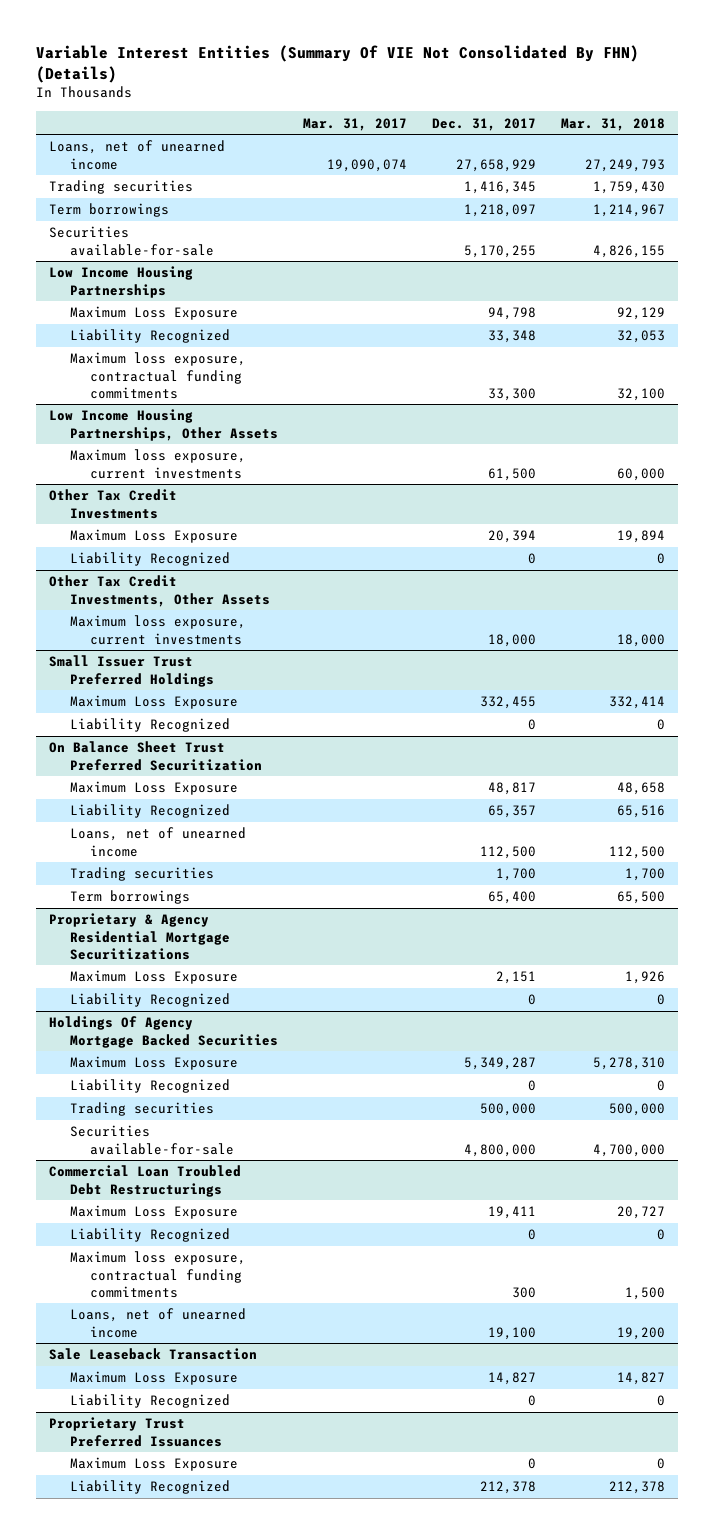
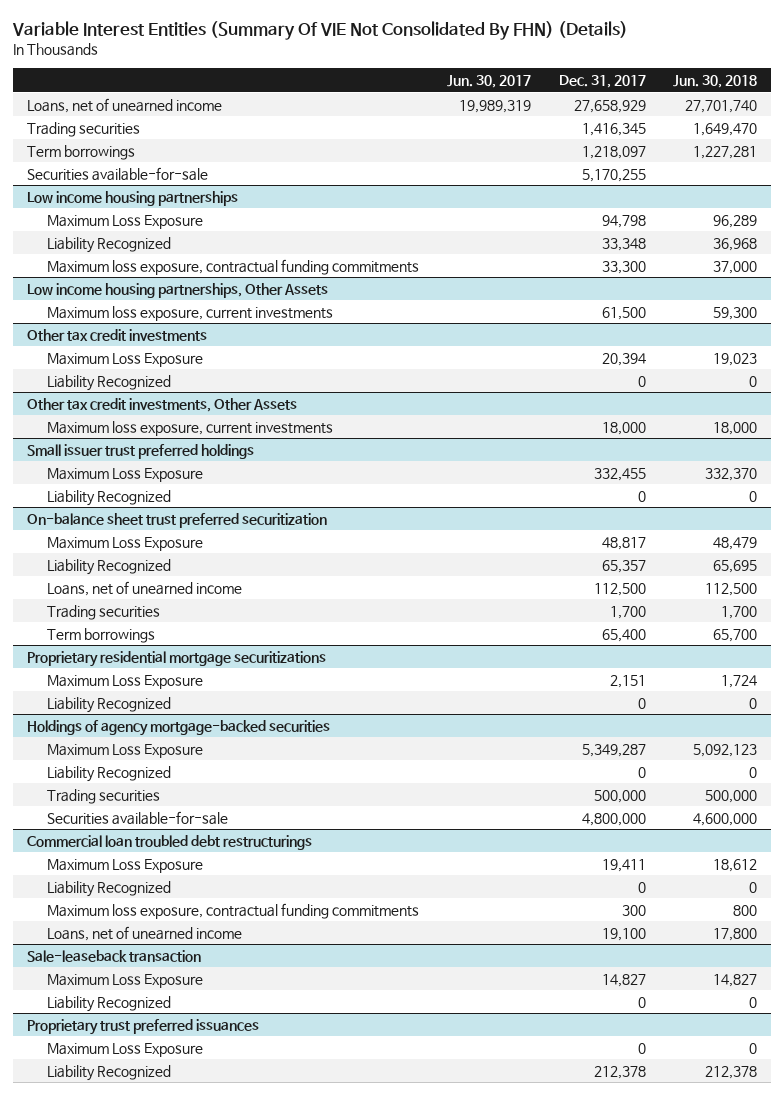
[302,117,407,131] Mar. 31, 2017 -> none
[561,117,666,131] Mar. 31, 2018 -> none
none -> [446,75,531,89] Jun. 30, 2017
none -> [673,75,758,89] Jun. 30, 2018
[49,266,194,298] Low Income Housing Partnerships -> [26,190,238,206] Low income housing partnerships
[49,409,278,441] Low Income Housing Partnerships, Other Assets -> [26,282,328,298] Low income housing partnerships, Other Assets
[49,489,178,519] Other Tax Credit Investments -> [26,328,207,341] Other tax credit investments
[49,575,270,607] Other Tax Credit Investments, Other Assets -> [26,397,297,412] Other tax credit investments, Other Assets
[49,655,214,687] Small Issuer Trust Preferred Holdings -> [26,443,254,459] Small issuer trust preferred holdings
[49,741,262,771] On Balance Sheet Trust Preferred Securitization -> [26,512,327,528] On-balance sheet trust preferred securitization
[49,913,230,960] Proprietary & Agency Residential Mortgage Securitizations -> [26,650,326,667] Proprietary residential mortgage securitizations
[49,1016,278,1048] Holdings Of Agency Mortgage Backed Securities -> [26,719,330,736] Holdings of agency mortgage-backed securities
[49,1165,242,1197] Commercial Loan Troubled Debt Restructurings -> [26,834,312,850] Commercial loan troubled debt restructurings
[49,1348,258,1361] Sale Leaseback Transaction -> [26,949,201,962] Sale-leaseback transaction
[49,1417,222,1447] Proprietary Trust Preferred Issuances -> [26,1018,259,1035] Proprietary trust preferred issuances

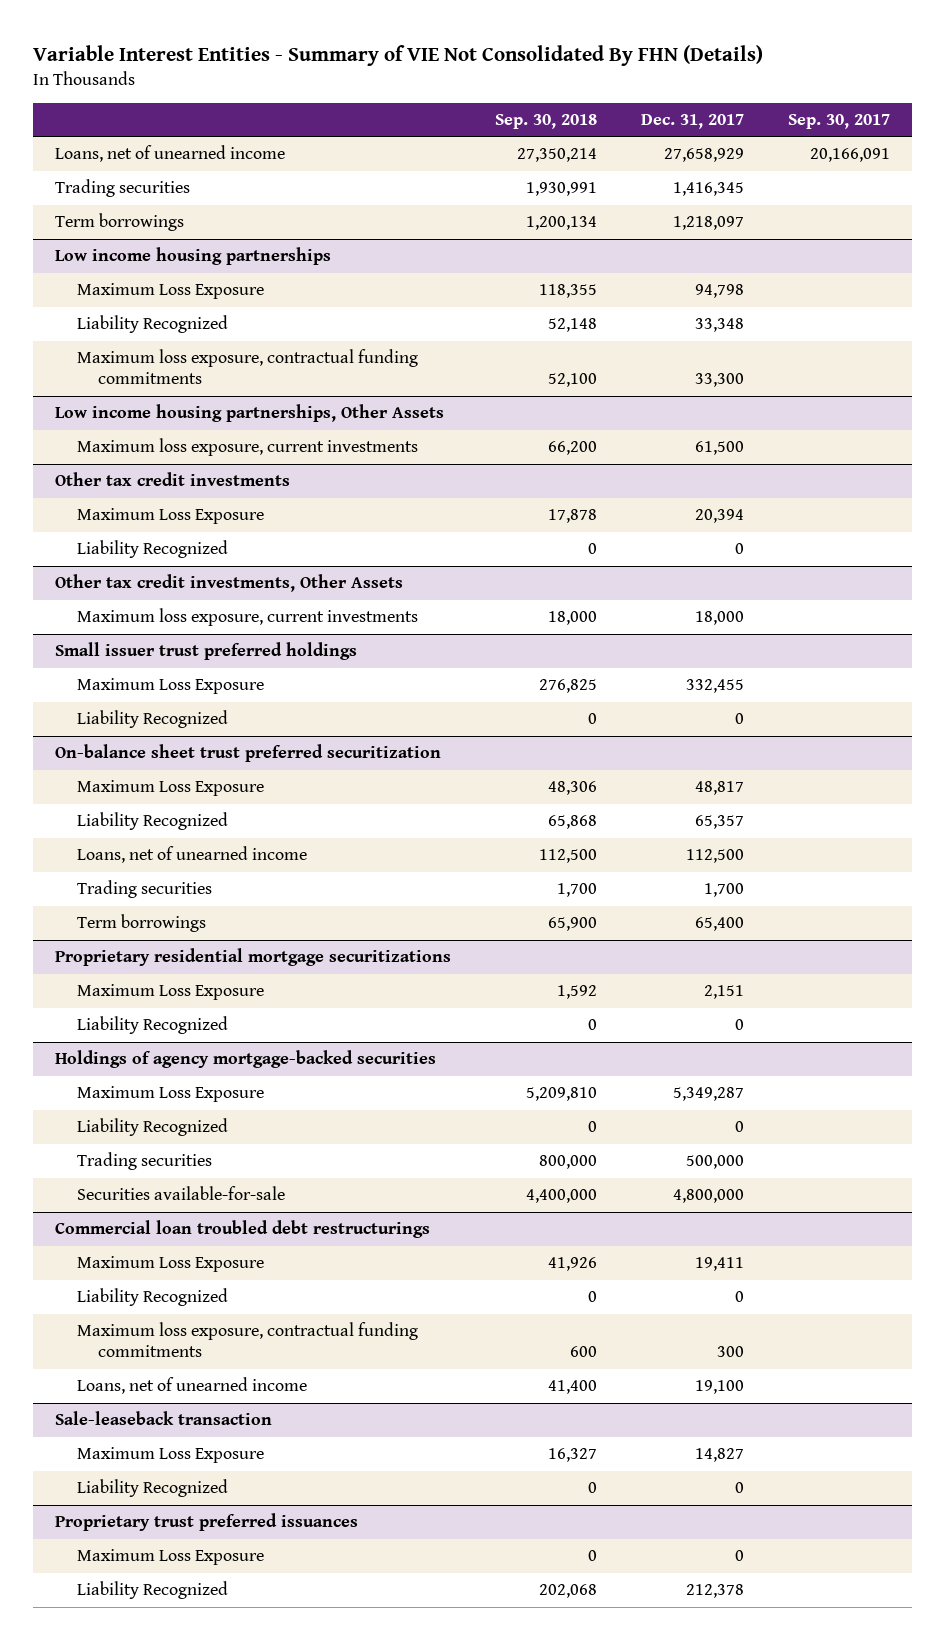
[11,20,628,40] Variable Interest Entities (Summary Of VIE Not Consolidated By FHN) (Details) -> [33,44,764,66] Variable Interest Entities - Summary of VIE Not Consolidated By FHN (Details)
[446,75,531,89] Jun. 30, 2017 -> none
[673,75,758,89] Jun. 30, 2018 -> none
none -> [495,114,598,130] Sep. 30, 2018
none -> [788,114,891,130] Sep. 30, 2017
[26,166,208,181] Securities available-for-sale -> none

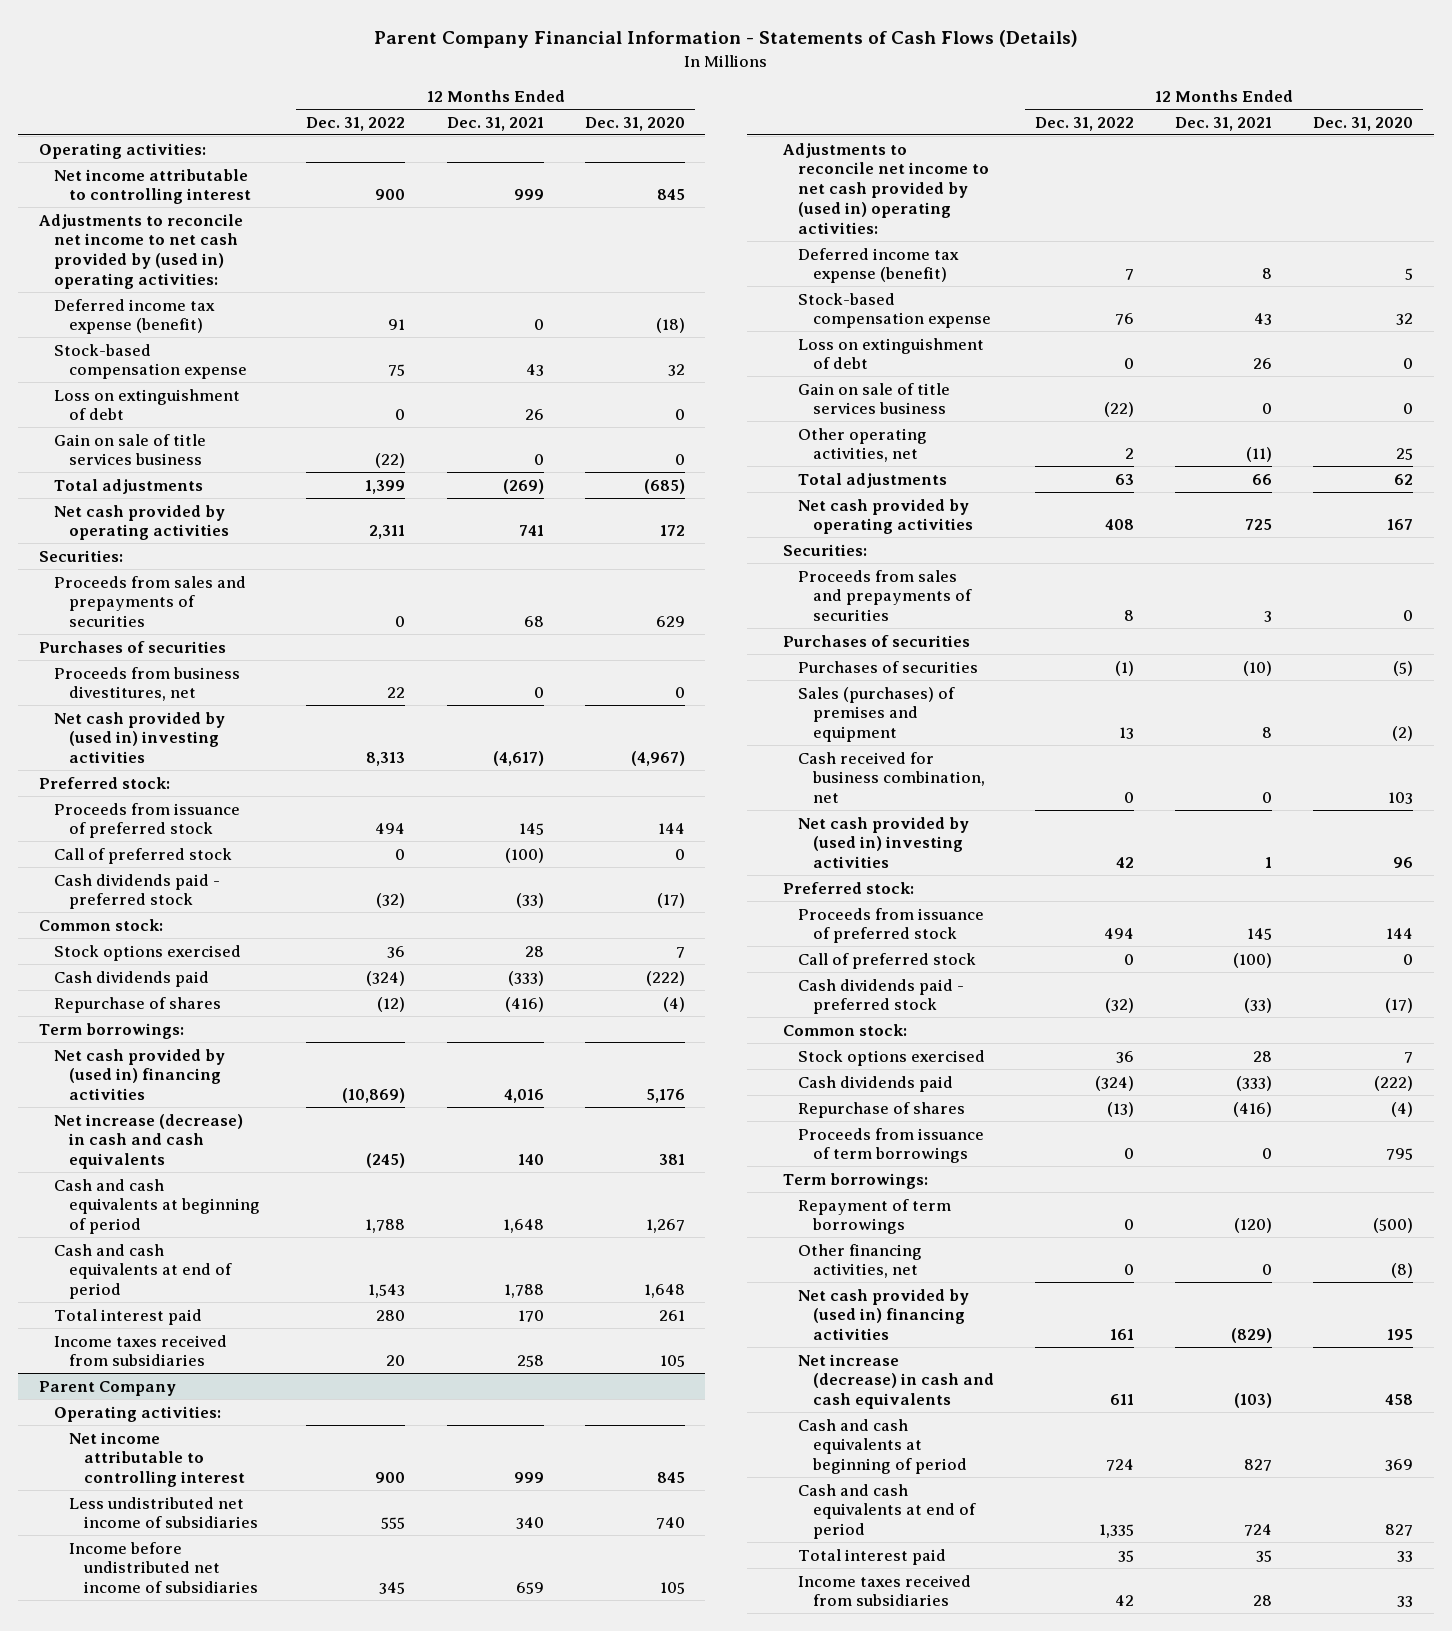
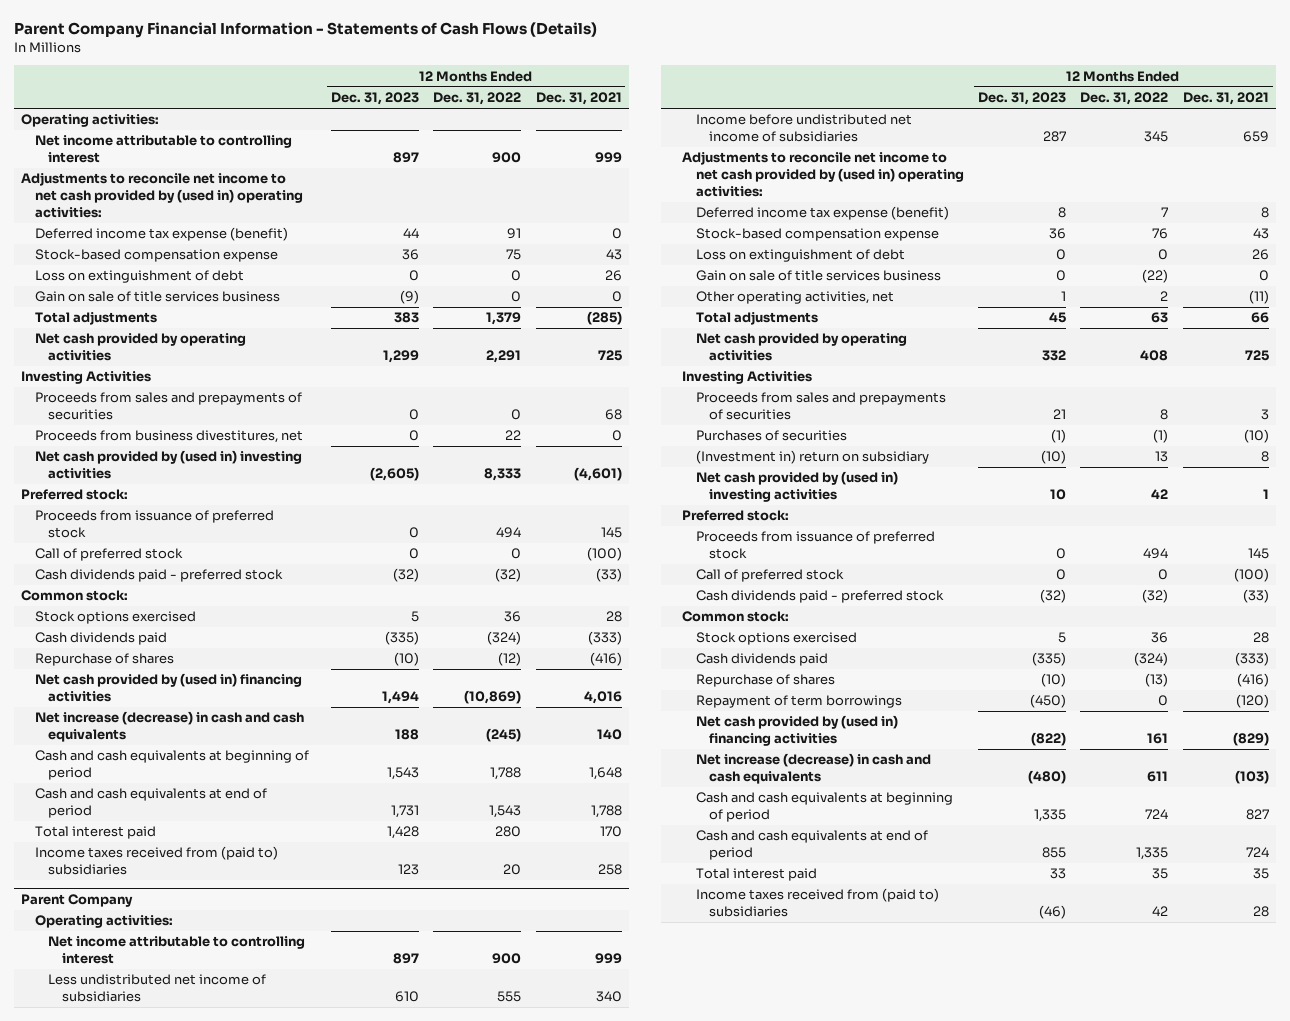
[584,116,685,131] Dec. 31, 2020 -> none
none -> [330,92,419,106] Dec. 31, 2023
[38,549,123,562] Securities: -> none
[375,453,406,469] (22) -> [511,291,522,303] 0
[365,479,406,494] 1,399 -> [486,312,522,326] 1,379
[502,478,544,494] (269) -> [586,311,622,326] (285)
[369,525,406,540] 2,311 -> [486,350,522,364] 2,291
[518,525,544,537] 741 -> [597,350,622,362] 725
none -> [21,371,152,385] Investing Activities
[38,640,226,653] Purchases of securities -> none
[366,752,406,767] 8,313 -> [484,468,522,482] 8,333
[492,751,544,767] (4,617) -> [573,467,622,482] (4,601)
[38,1022,184,1039] Term borrowings: -> none
[54,1334,228,1367] Income taxes received from subsidiaries -> [34,846,278,876] Income taxes received from (paid to) subsidiaries
[782,543,867,556] Securities: -> none
none -> [682,371,813,385] Investing Activities
[782,634,970,647] Purchases of securities -> none
[797,751,985,804] Cash received for business combination, net -> none
[797,686,955,743] Sales (purchases) of premises and equipment -> [695,450,929,465] (Investment in) return on subsidiary
[797,1127,984,1164] Proceeds from issuance of term borrowings -> none
[782,1172,928,1189] Term borrowings: -> none
[797,1243,922,1279] Other financing activities, net -> none
[797,1574,971,1607] Income taxes received from subsidiaries -> [695,888,939,918] Income taxes received from (paid to) subsidiaries

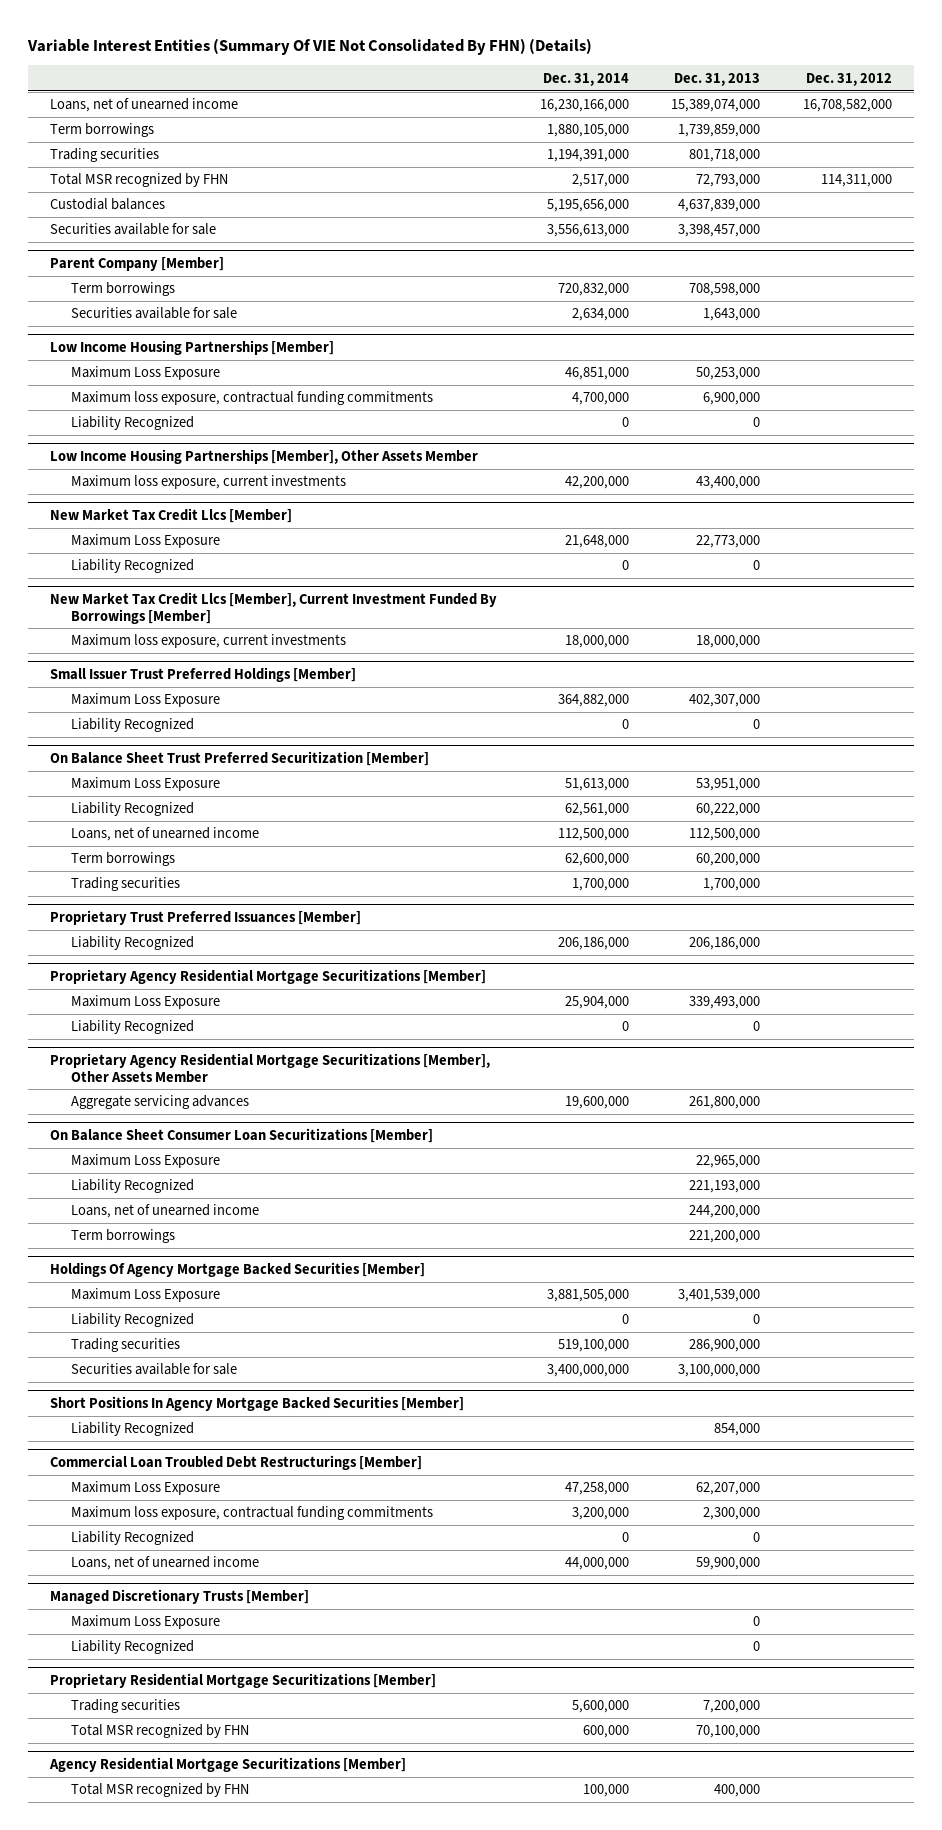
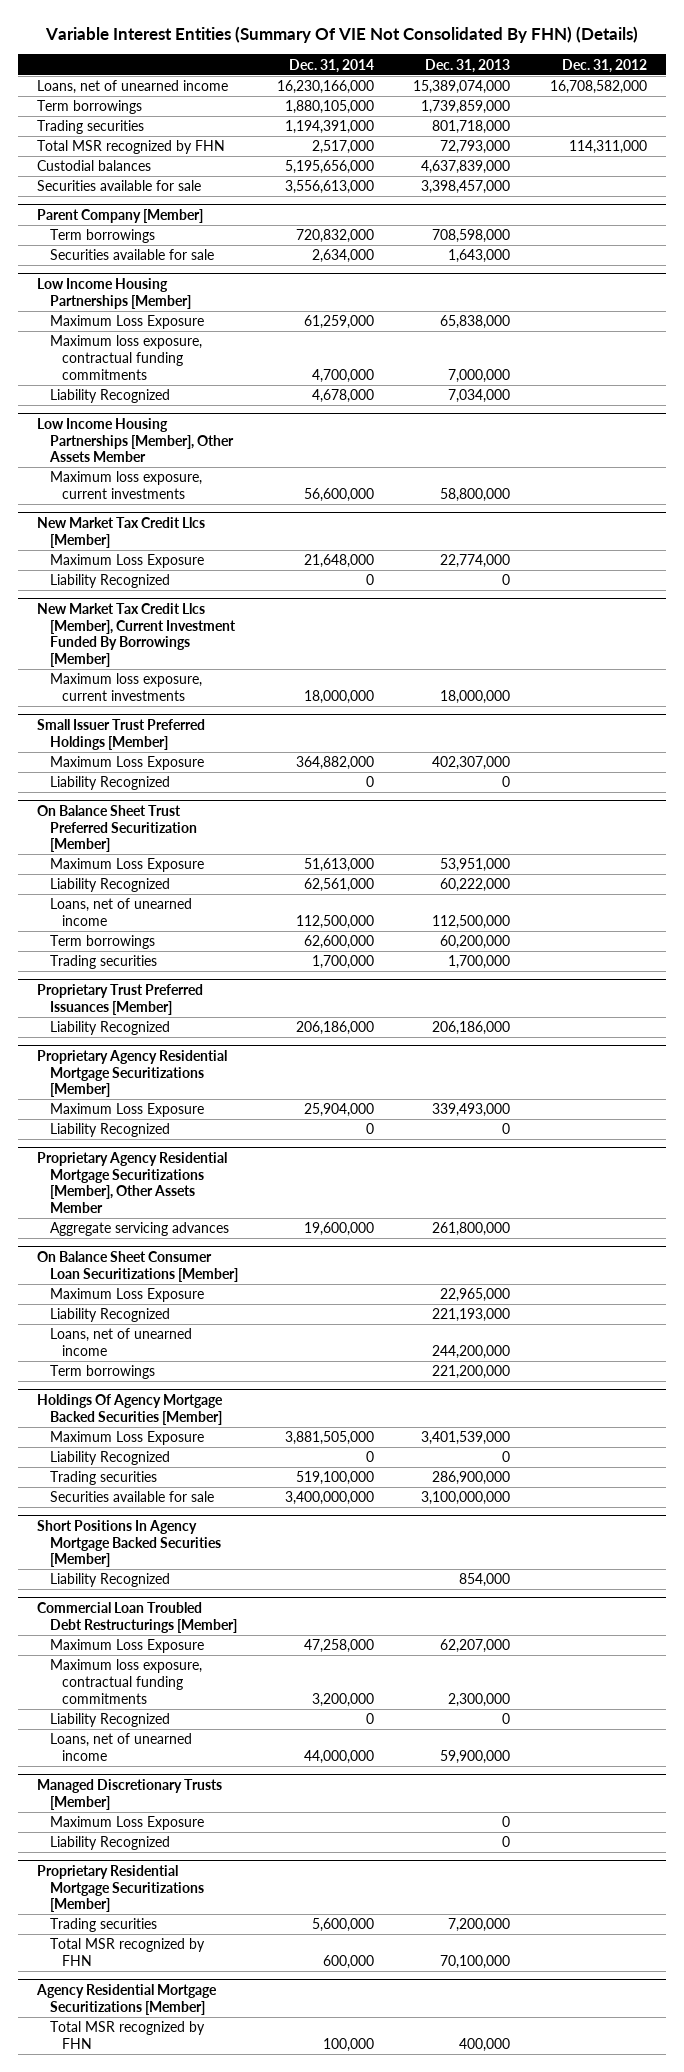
[564,367,629,381] 46,851,000 -> [304,315,375,330] 61,259,000
[696,367,761,381] 50,253,000 -> [440,315,511,330] 65,838,000
[703,392,761,406] 6,900,000 -> [448,368,511,383] 7,000,000
[621,417,629,428] 0 -> [312,389,375,404] 4,678,000
[753,417,761,428] 0 -> [448,389,511,404] 7,034,000
[564,476,629,490] 42,200,000 -> [304,488,375,503] 56,600,000
[696,476,761,490] 43,400,000 -> [440,488,511,503] 58,800,000
[696,535,761,549] 22,773,000 -> [440,554,511,569] 22,774,000

